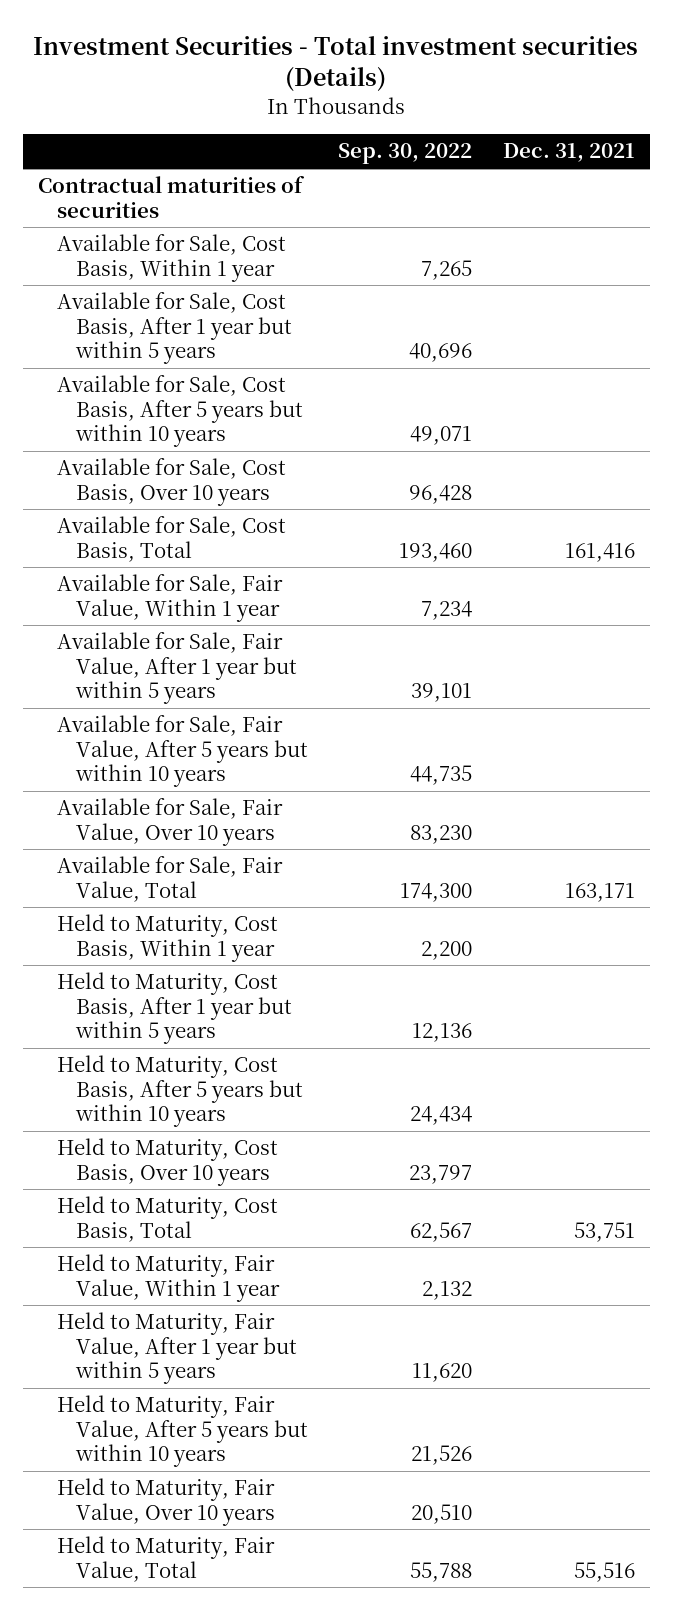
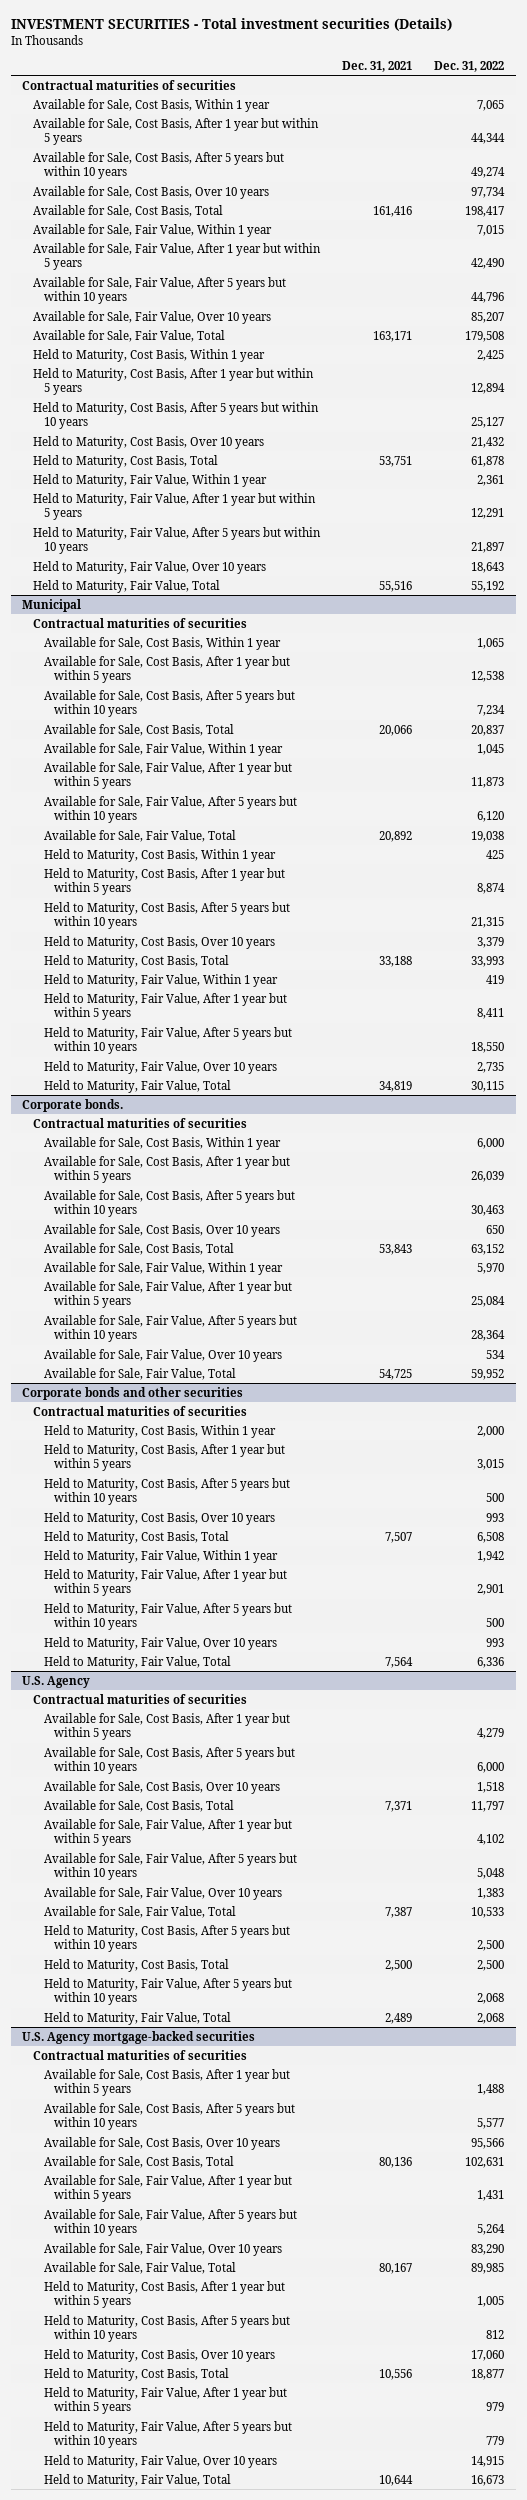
[33,35,639,92] Investment Securities - Total investment securities (Details) -> [11,18,453,32] INVESTMENT SECURITIES - Total investment securities (Details)
[338,143,473,165] Sep. 30, 2022 -> none
none -> [434,61,505,73] Dec. 31, 2022
none -> [22,598,82,612] Municipal
none -> [32,617,247,628] Contractual maturities of securities
none -> [43,636,281,650] Available for Sale, Cost Basis, Within 1 year
none -> [43,655,290,684] Available for Sale, Cost Basis, After 1 year but within 5 years
none -> [43,689,295,718] Available for Sale, Cost Basis, After 5 years but within 10 years
none -> [43,723,234,736] Available for Sale, Cost Basis, Total
none -> [43,742,283,756] Available for Sale, Fair Value, Within 1 year
none -> [43,761,292,790] Available for Sale, Fair Value, After 1 year but within 5 years
none -> [43,795,297,824] Available for Sale, Fair Value, After 5 years but within 10 years
none -> [43,829,236,842] Available for Sale, Fair Value, Total
none -> [43,848,276,862] Held to Maturity, Cost Basis, Within 1 year
none -> [43,867,285,896] Held to Maturity, Cost Basis, After 1 year but within 5 years
none -> [43,901,290,930] Held to Maturity, Cost Basis, After 5 years but within 10 years
none -> [43,935,275,949] Held to Maturity, Cost Basis, Over 10 years
none -> [43,954,229,968] Held to Maturity, Cost Basis, Total
none -> [43,973,278,987] Held to Maturity, Fair Value, Within 1 year
none -> [43,992,287,1021] Held to Maturity, Fair Value, After 1 year but within 5 years
none -> [43,1026,292,1055] Held to Maturity, Fair Value, After 5 years but within 10 years
none -> [43,1060,277,1074] Held to Maturity, Fair Value, Over 10 years
none -> [43,1079,231,1093] Held to Maturity, Fair Value, Total
none -> [22,1098,124,1112] Corporate bonds.
none -> [32,1117,247,1128] Contractual maturities of securities
none -> [43,1136,281,1150] Available for Sale, Cost Basis, Within 1 year
none -> [43,1155,290,1184] Available for Sale, Cost Basis, After 1 year but within 5 years
none -> [43,1189,295,1218] Available for Sale, Cost Basis, After 5 years but within 10 years
none -> [43,1223,280,1237] Available for Sale, Cost Basis, Over 10 years
none -> [43,1242,234,1255] Available for Sale, Cost Basis, Total
none -> [43,1261,283,1275] Available for Sale, Fair Value, Within 1 year
none -> [43,1280,292,1309] Available for Sale, Fair Value, After 1 year but within 5 years
none -> [43,1314,297,1343] Available for Sale, Fair Value, After 5 years but within 10 years
none -> [43,1348,282,1362] Available for Sale, Fair Value, Over 10 years
none -> [43,1367,236,1380] Available for Sale, Fair Value, Total
none -> [22,1386,244,1400] Corporate bonds and other securities
none -> [32,1405,247,1416] Contractual maturities of securities
none -> [43,1424,276,1438] Held to Maturity, Cost Basis, Within 1 year
none -> [43,1443,285,1472] Held to Maturity, Cost Basis, After 1 year but within 5 years
none -> [43,1477,290,1506] Held to Maturity, Cost Basis, After 5 years but within 10 years
none -> [43,1511,275,1525] Held to Maturity, Cost Basis, Over 10 years
none -> [43,1530,229,1544] Held to Maturity, Cost Basis, Total
none -> [43,1549,278,1563] Held to Maturity, Fair Value, Within 1 year
none -> [43,1568,287,1597] Held to Maturity, Fair Value, After 1 year but within 5 years
none -> [43,1602,292,1631] Held to Maturity, Fair Value, After 5 years but within 10 years
none -> [43,1636,277,1650] Held to Maturity, Fair Value, Over 10 years
none -> [43,1655,231,1669] Held to Maturity, Fair Value, Total
none -> [22,1675,91,1688] U.S. Agency
none -> [32,1693,247,1704] Contractual maturities of securities
none -> [43,1712,290,1741] Available for Sale, Cost Basis, After 1 year but within 5 years
none -> [43,1746,295,1775] Available for Sale, Cost Basis, After 5 years but within 10 years
none -> [43,1780,280,1794] Available for Sale, Cost Basis, Over 10 years
none -> [43,1799,234,1812] Available for Sale, Cost Basis, Total
none -> [43,1818,292,1847] Available for Sale, Fair Value, After 1 year but within 5 years
none -> [43,1852,297,1881] Available for Sale, Fair Value, After 5 years but within 10 years
none -> [43,1886,282,1900] Available for Sale, Fair Value, Over 10 years
none -> [43,1905,236,1918] Available for Sale, Fair Value, Total
none -> [43,1924,290,1953] Held to Maturity, Cost Basis, After 5 years but within 10 years
none -> [43,1958,229,1972] Held to Maturity, Cost Basis, Total
none -> [43,1977,292,2006] Held to Maturity, Fair Value, After 5 years but within 10 years
none -> [43,2011,231,2025] Held to Maturity, Fair Value, Total
none -> [22,2030,256,2044] U.S. Agency mortgage-backed securities
none -> [32,2049,247,2060] Contractual maturities of securities
none -> [43,2068,290,2097] Available for Sale, Cost Basis, After 1 year but within 5 years
none -> [43,2102,295,2131] Available for Sale, Cost Basis, After 5 years but within 10 years
none -> [43,2136,280,2150] Available for Sale, Cost Basis, Over 10 years
none -> [43,2155,234,2168] Available for Sale, Cost Basis, Total
none -> [43,2174,292,2203] Available for Sale, Fair Value, After 1 year but within 5 years
none -> [43,2208,297,2237] Available for Sale, Fair Value, After 5 years but within 10 years
none -> [43,2242,282,2256] Available for Sale, Fair Value, Over 10 years
none -> [43,2261,236,2274] Available for Sale, Fair Value, Total
none -> [43,2280,285,2309] Held to Maturity, Cost Basis, After 1 year but within 5 years
none -> [43,2314,290,2343] Held to Maturity, Cost Basis, After 5 years but within 10 years
none -> [43,2348,275,2362] Held to Maturity, Cost Basis, Over 10 years
none -> [43,2367,229,2381] Held to Maturity, Cost Basis, Total
none -> [43,2386,287,2415] Held to Maturity, Fair Value, After 1 year but within 5 years
none -> [43,2420,292,2449] Held to Maturity, Fair Value, After 5 years but within 10 years
none -> [43,2454,277,2468] Held to Maturity, Fair Value, Over 10 years
none -> [43,2473,231,2487] Held to Maturity, Fair Value, Total

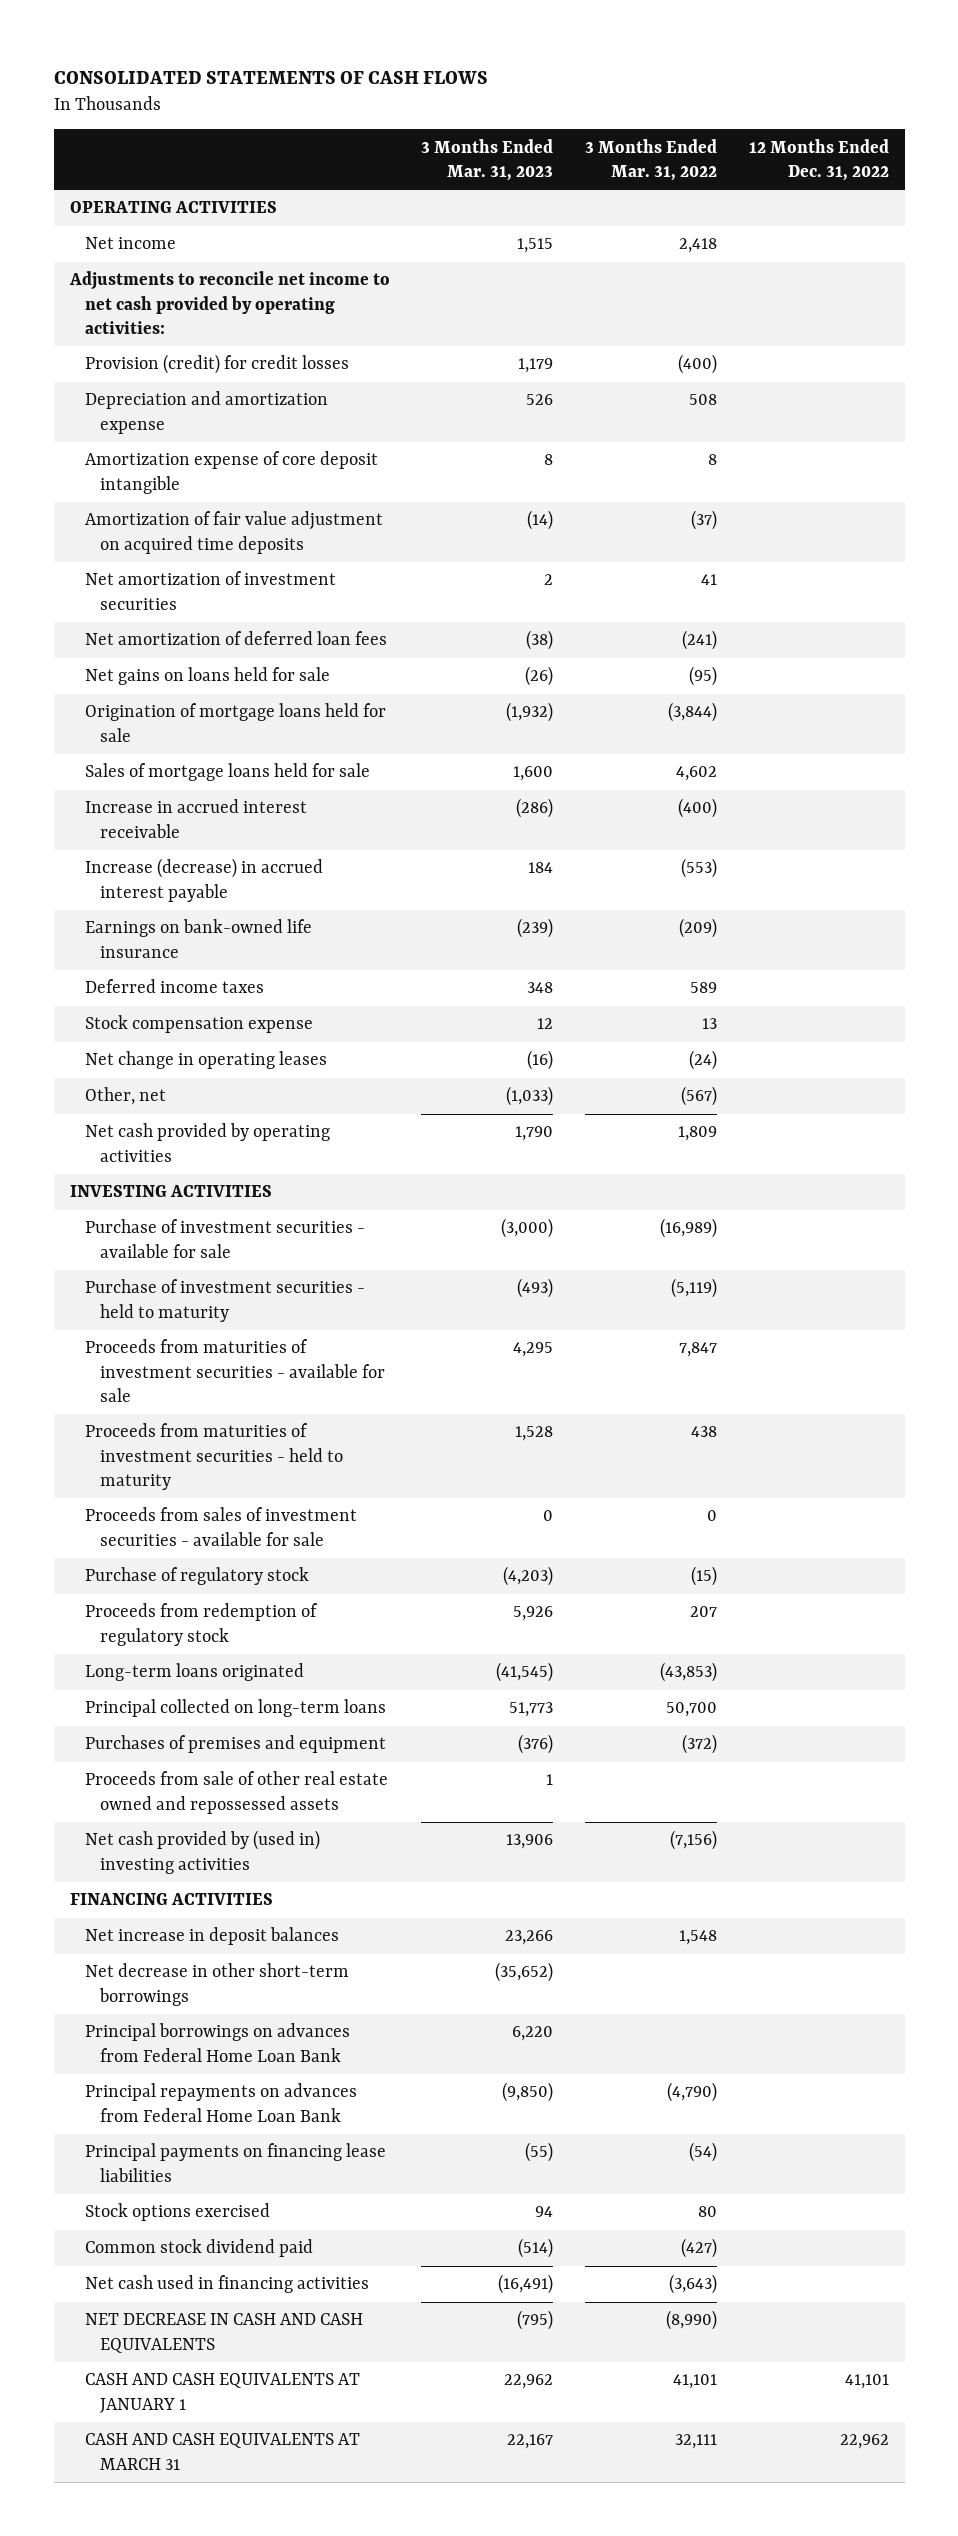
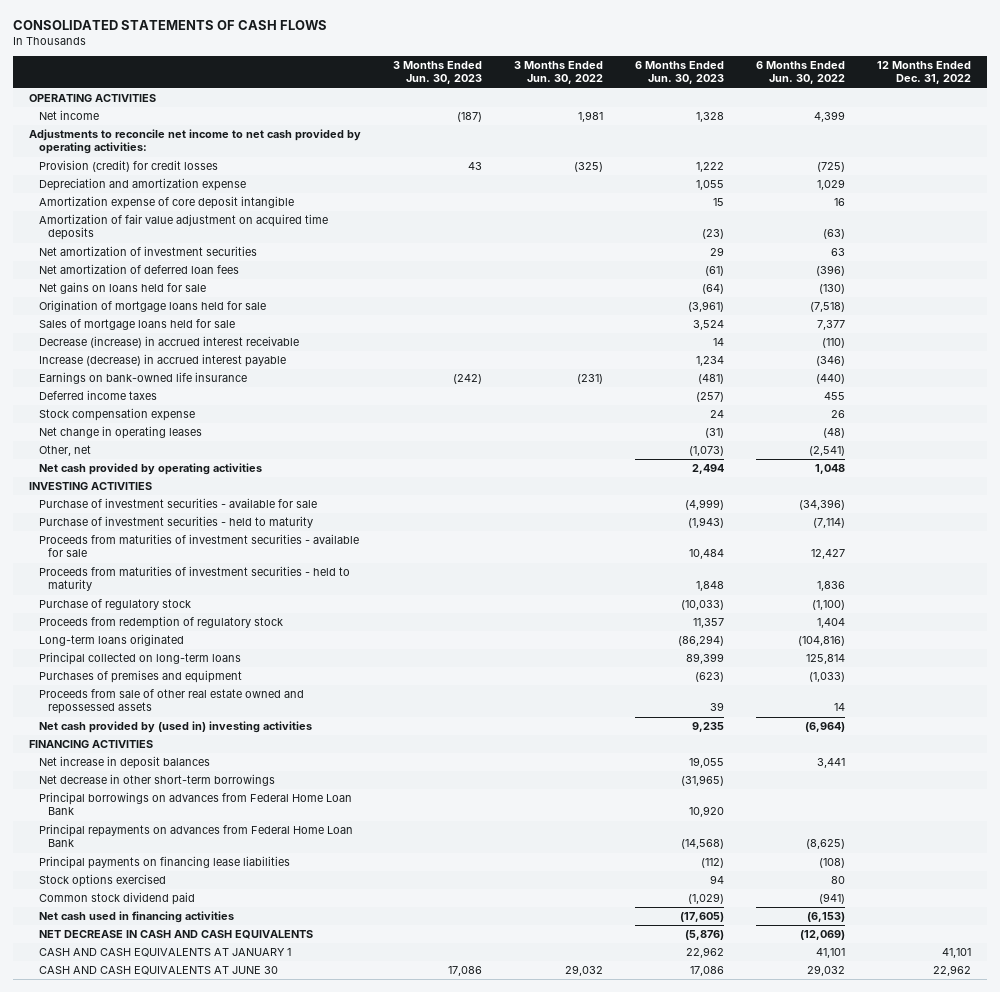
[421,138,554,181] 3 Months Ended Mar. 31, 2023 -> none
[584,138,717,181] 3 Months Ended Mar. 31, 2022 -> none
none -> [392,61,482,85] 3 Months Ended Jun. 30, 2023
none -> [514,61,604,85] 3 Months Ended Jun. 30, 2022
none -> [635,61,725,85] 6 Months Ended Jun. 30, 2023
none -> [756,61,846,85] 6 Months Ended Jun. 30, 2022
[84,799,307,838] Increase in accrued interest receivable -> [38,336,299,349] Decrease (increase) in accrued interest receivable
[84,1507,357,1546] Proceeds from sales of investment securities - available for sale -> none
[84,2433,360,2470] CASH AND CASH EQUIVALENTS AT MARCH 31 -> [38,966,278,976] CASH AND CASH EQUIVALENTS AT JUNE 30

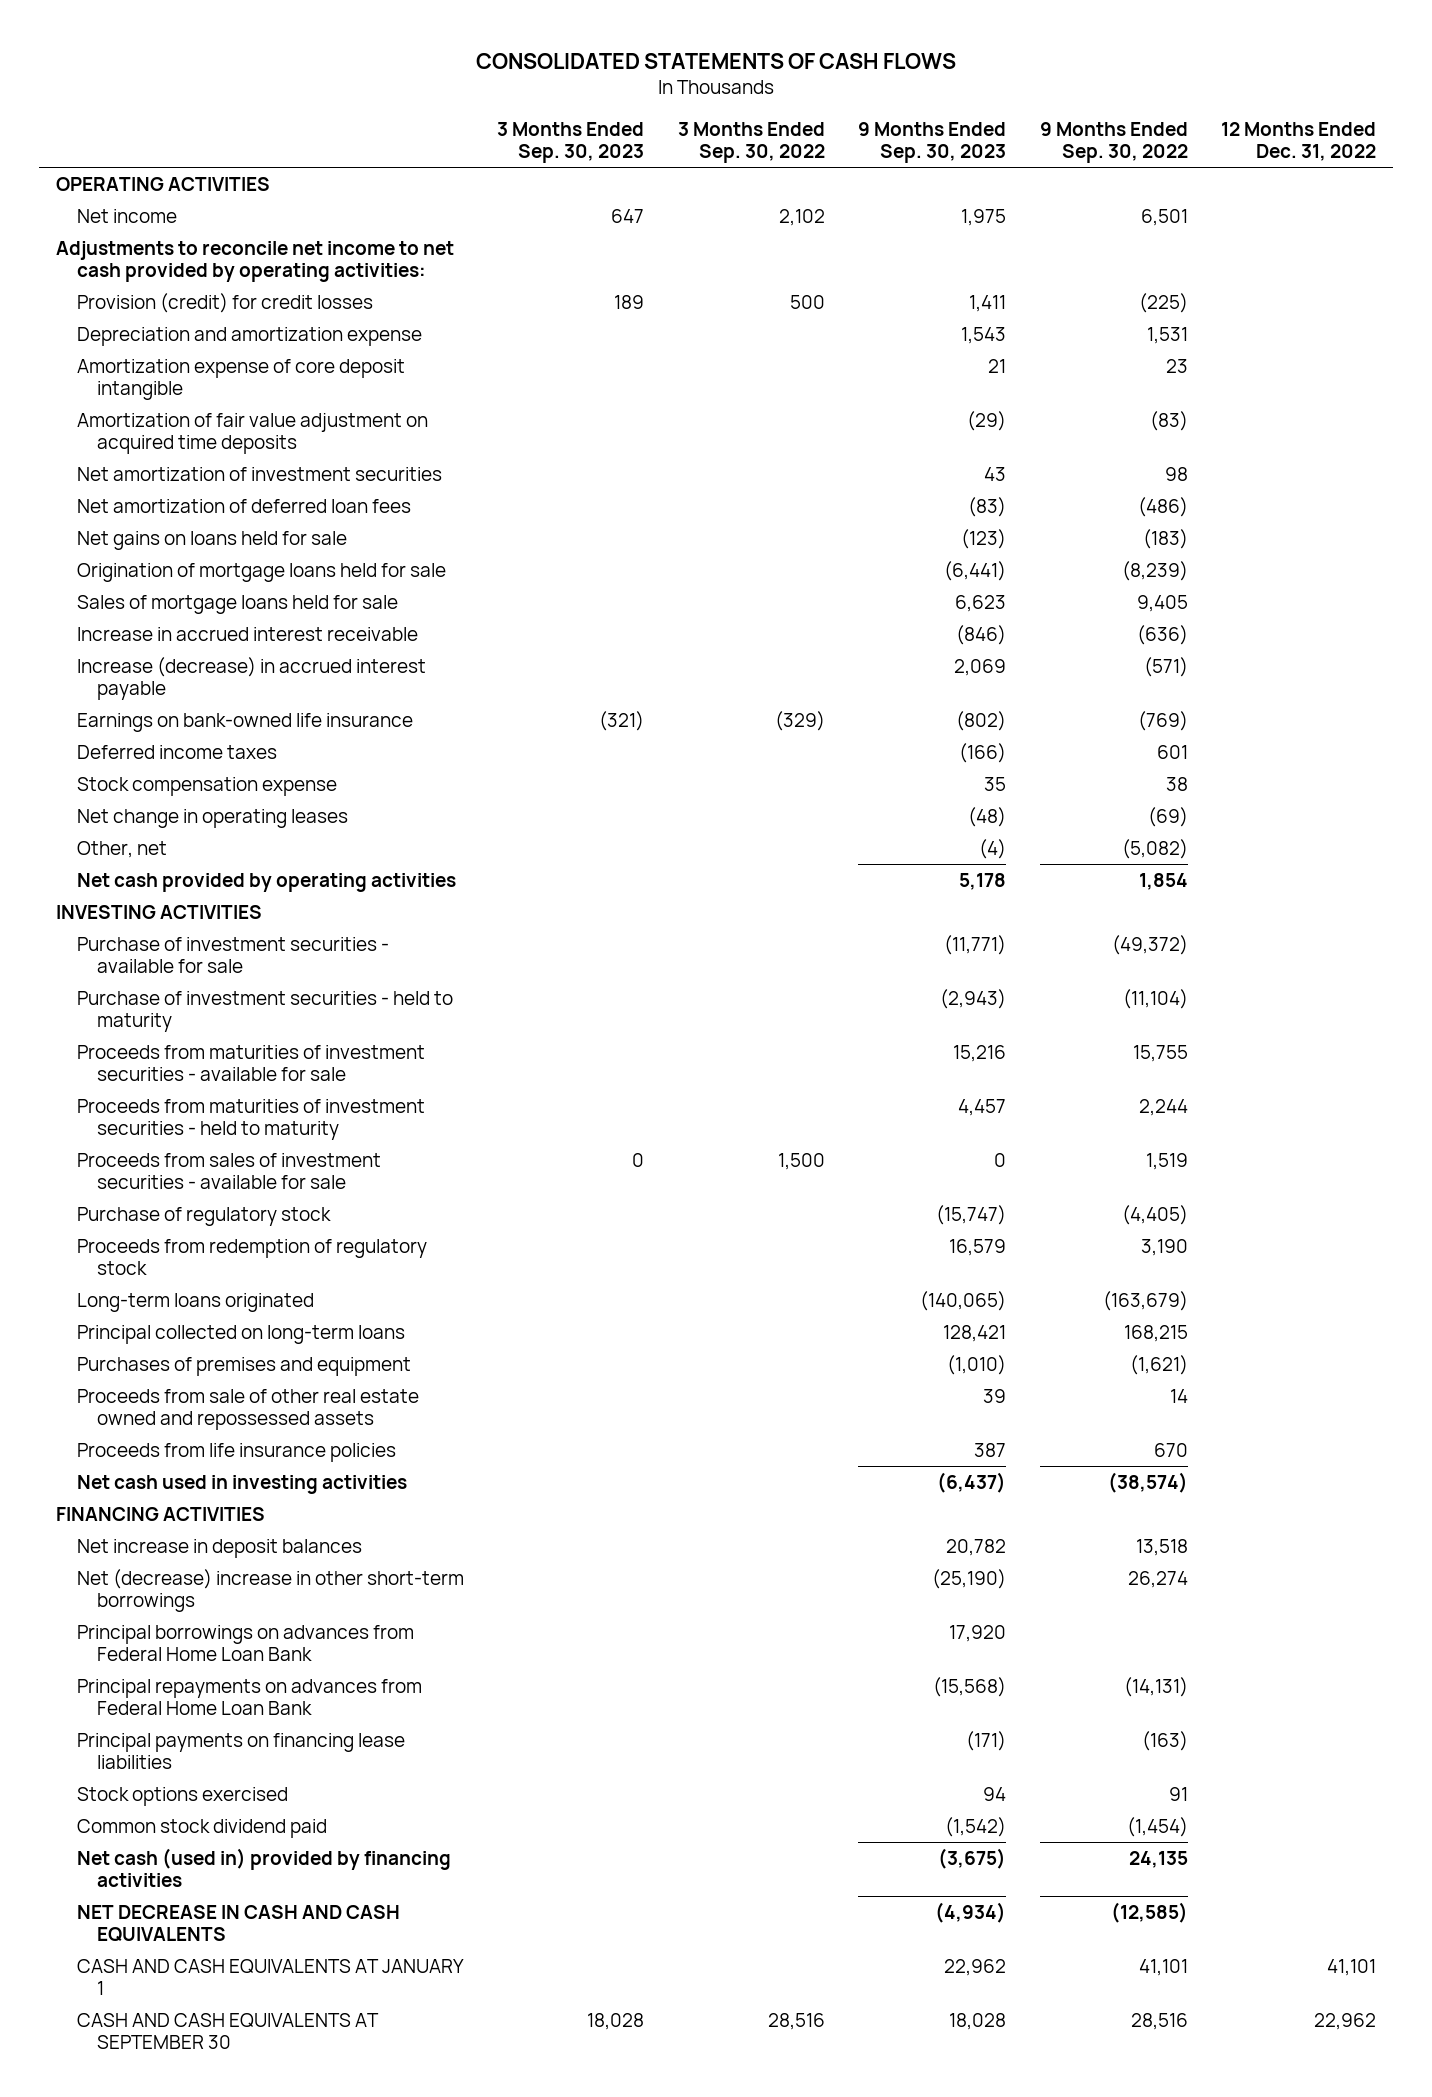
[392,61,482,85] 3 Months Ended Jun. 30, 2023 -> none
[514,61,604,85] 3 Months Ended Jun. 30, 2022 -> none
[635,61,725,85] 6 Months Ended Jun. 30, 2023 -> none
[756,61,846,85] 6 Months Ended Jun. 30, 2022 -> none
none -> [497,121,645,164] 3 Months Ended Sep. 30, 2023
none -> [677,121,825,164] 3 Months Ended Sep. 30, 2022
none -> [858,121,1007,164] 9 Months Ended Sep. 30, 2023
none -> [1039,121,1188,164] 9 Months Ended Sep. 30, 2022
[38,336,299,349] Decrease (increase) in accrued interest receivable -> [76,626,418,641] Increase in accrued interest receivable
none -> [76,1152,381,1190] Proceeds from sales of investment securities - available for sale
none -> [76,1442,396,1462] Proceeds from life insurance policies
[38,721,312,734] Net cash provided by (used in) investing activities -> [76,1474,407,1494] Net cash used in investing activities
[38,774,275,787] Net decrease in other short-term borrowings -> [76,1568,464,1613] Net (decrease) increase in other short-term borrowings
[38,911,234,924] Net cash used in financing activities -> [76,1847,451,1888] Net cash (used in) provided by financing activities
[38,966,278,976] CASH AND CASH EQUIVALENTS AT JUNE 30 -> [76,2012,379,2050] CASH AND CASH EQUIVALENTS AT SEPTEMBER 30

